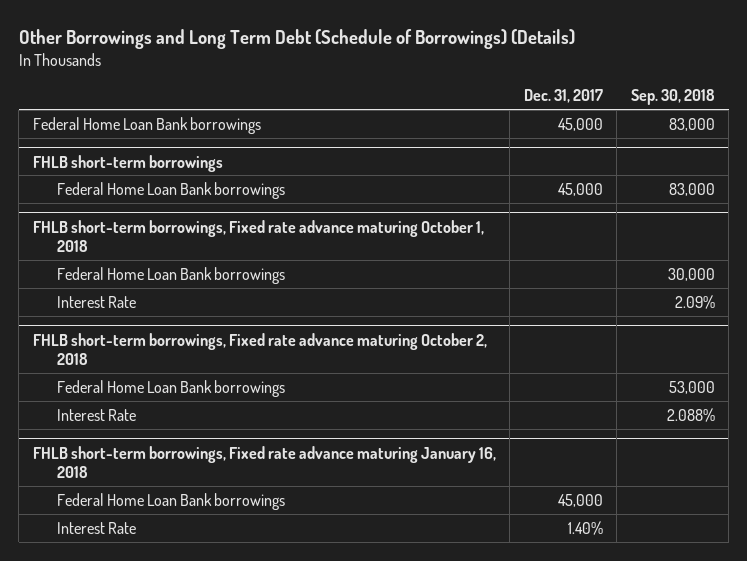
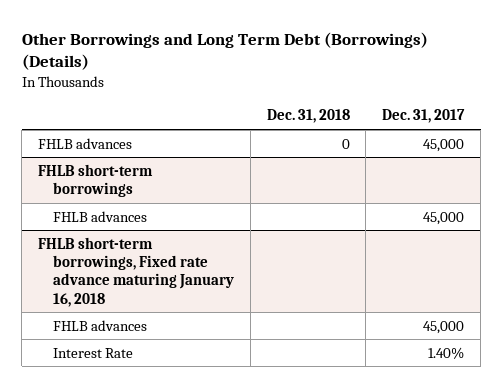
[18,28,575,49] Other Borrowings and Long Term Debt (Schedule of Borrowings) (Details) -> [21,31,428,71] Other Borrowings and Long Term Debt (Borrowings) (Details)
[630,89,715,106] Sep. 30, 2018 -> none
none -> [266,109,350,124] Dec. 31, 2018
[32,116,261,134] Federal Home Loan Bank borrowings -> [38,137,133,149] FHLB advances
[32,219,484,253] FHLB short-term borrowings, Fixed rate advance maturing October 1, 2018 -> none
[57,266,286,284] Federal Home Loan Bank borrowings -> none
[57,295,137,308] Interest Rate -> none
[32,332,487,366] FHLB short-term borrowings, Fixed rate advance maturing October 2, 2018 -> none
[57,379,286,397] Federal Home Loan Bank borrowings -> none
[57,408,137,421] Interest Rate -> none
[57,181,286,199] Federal Home Loan Bank borrowings -> [52,210,147,222] FHLB advances
[57,492,286,510] Federal Home Loan Bank borrowings -> [52,319,147,331] FHLB advances

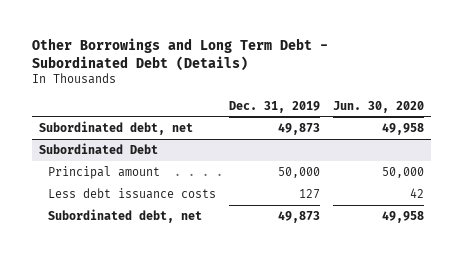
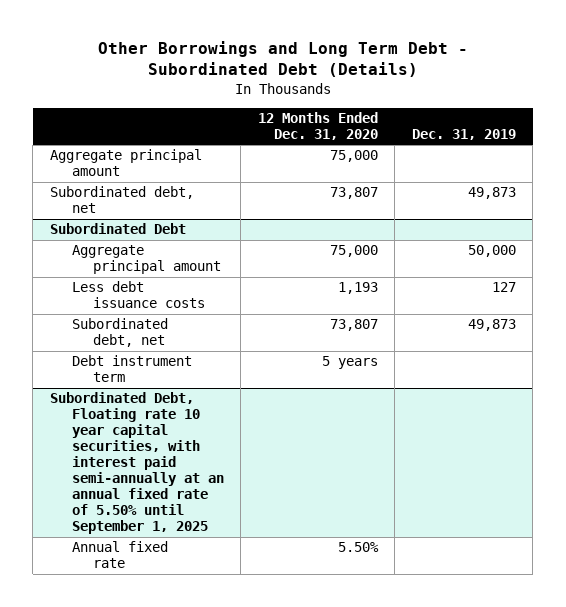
[333,100,425,113] Jun. 30, 2020 -> none
none -> [257,112,378,140] 12 Months Ended Dec. 31, 2020
none -> [49,149,202,177] Aggregate principal amount
[48,165,161,179] Principal amount -> [71,245,222,275] Aggregate principal amount
none -> [71,355,192,383] Debt instrument term
none -> [49,392,224,535] Subordinated Debt, Floating rate 10 year capital securities, with interest paid semi-annually at an annual fixed rate of 5.50% until September 1, 2025
none -> [71,541,168,569] Annual fixed rate

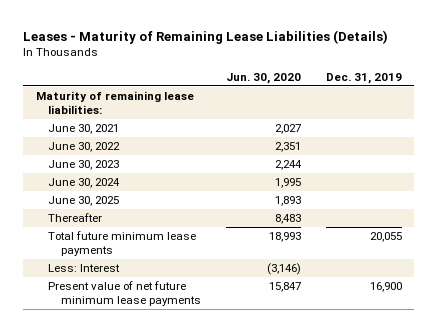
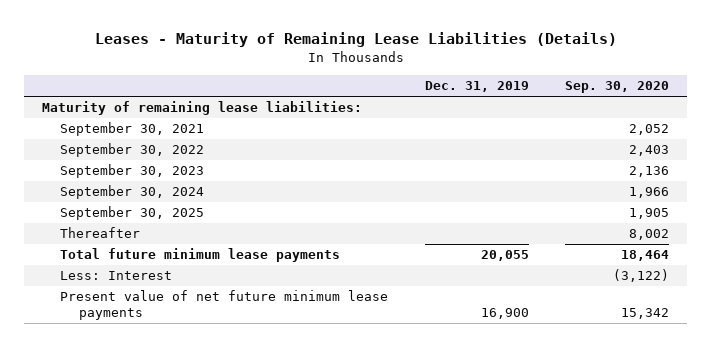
[225,72,301,84] Jun. 30, 2020 -> none
none -> [565,81,670,94] Sep. 30, 2020
[48,123,120,134] June 30, 2021 -> [60,122,205,137] September 30, 2021
[48,141,121,152] June 30, 2022 -> [60,143,205,158] September 30, 2022
[48,159,120,170] June 30, 2023 -> [60,164,205,179] September 30, 2023
[48,177,121,188] June 30, 2024 -> [60,185,205,200] September 30, 2024
[48,195,120,206] June 30, 2025 -> [60,206,205,221] September 30, 2025

